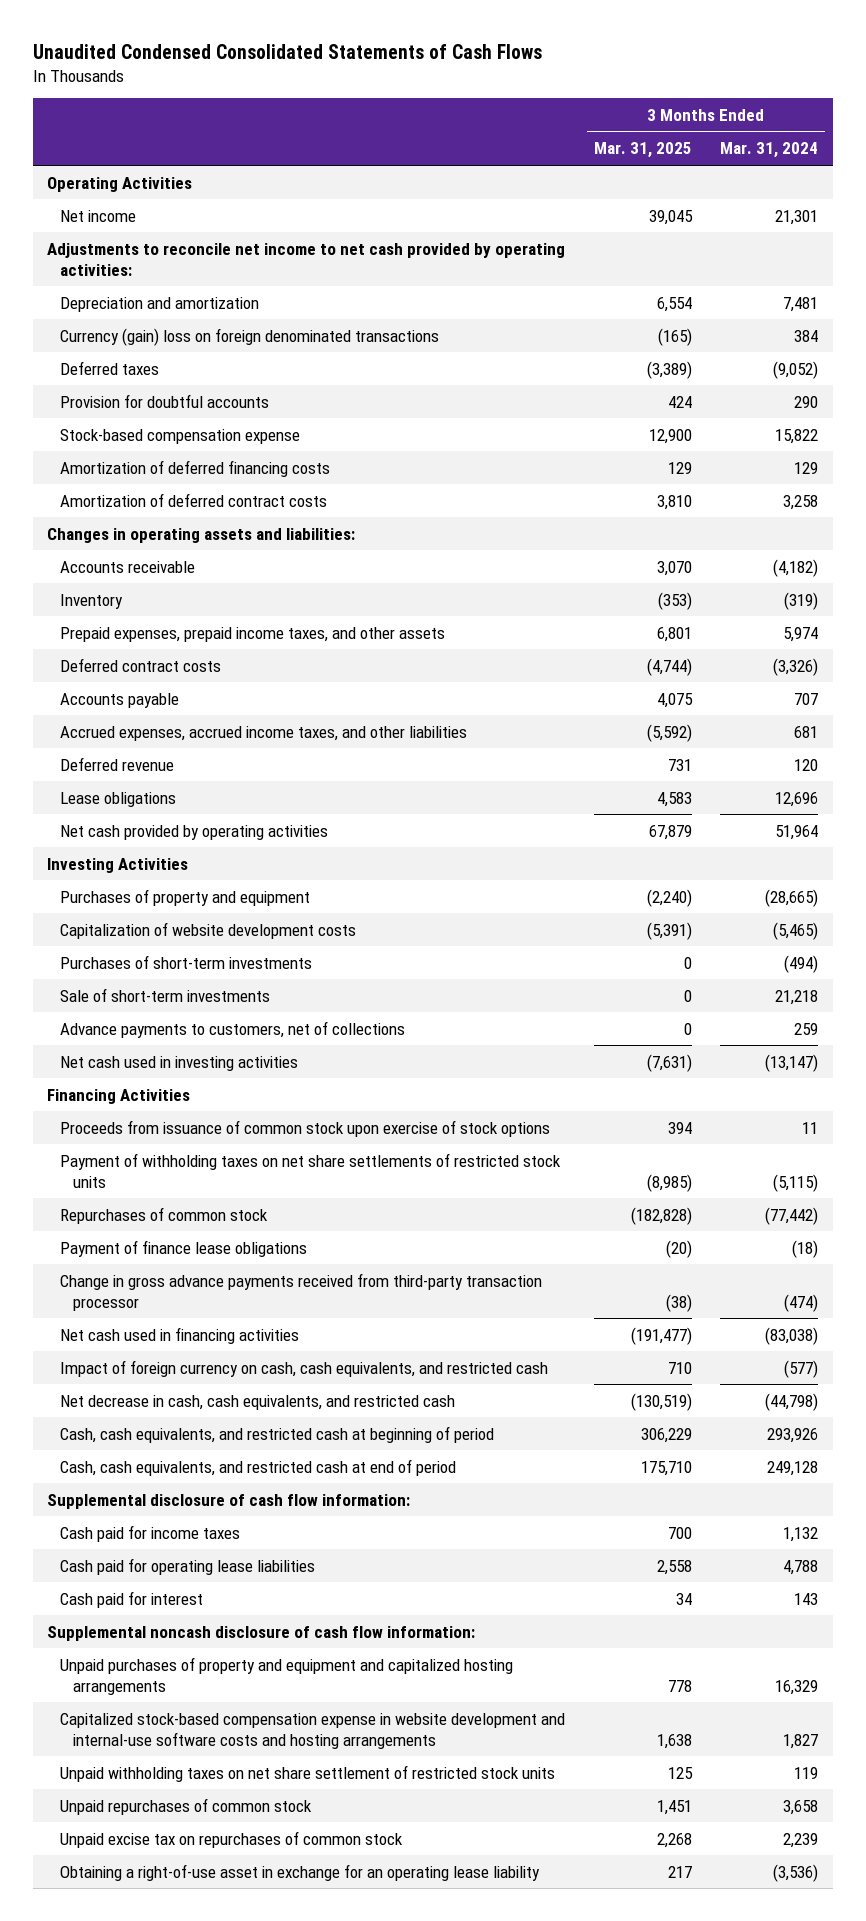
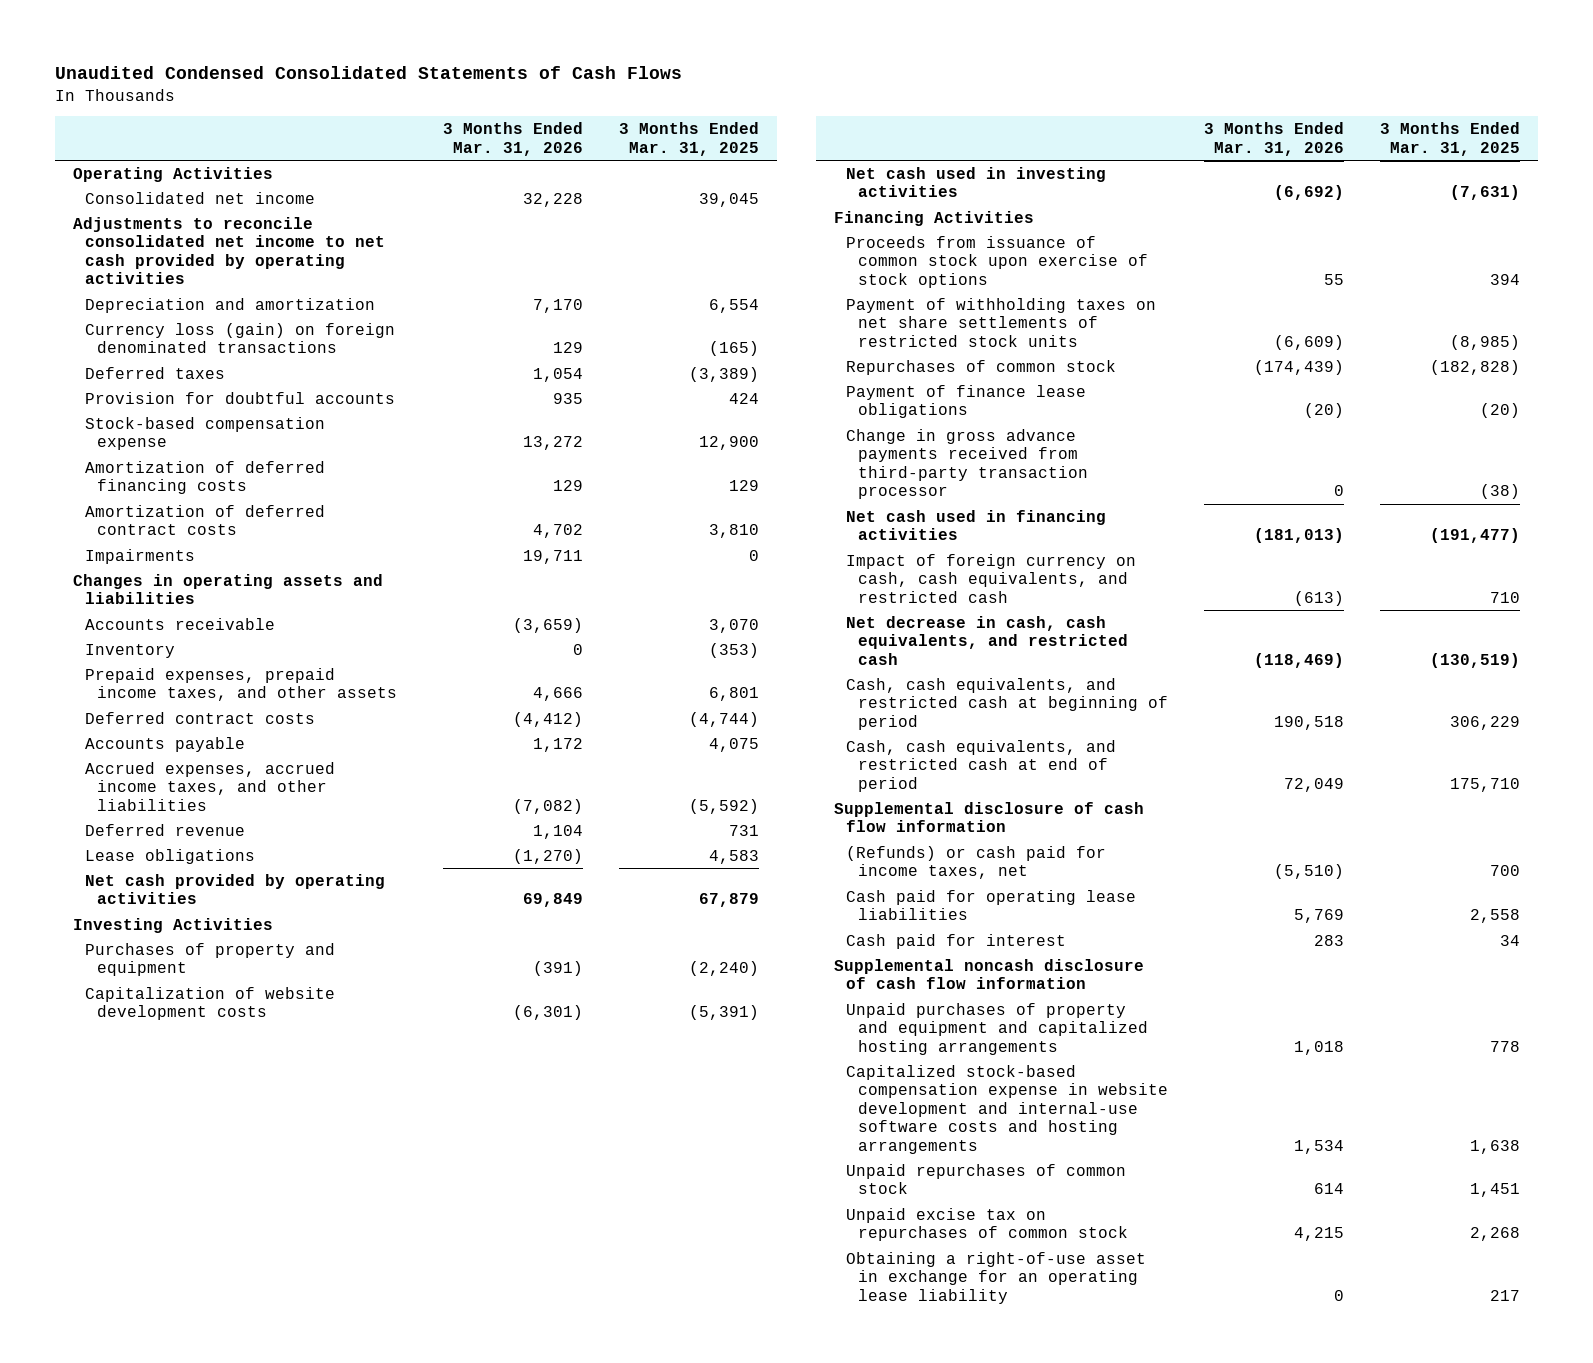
[720,142,819,159] Mar. 31, 2024 -> none
none -> [442,122,583,156] 3 Months Ended Mar. 31, 2026
[59,209,136,222] Net income -> [84,191,315,204] Consolidated net income
[47,242,566,276] Adjustments to reconcile net income to net cash provided by operating activities: -> [72,216,385,285] Adjustments to reconcile consolidated net income to net cash provided by operating activities
[59,327,439,346] Currency (gain) loss on foreign denominated transactions -> [84,322,395,354] Currency loss (gain) on foreign denominated transactions
none -> [84,548,195,564] Impairments
[47,527,356,543] Changes in operating assets and liabilities: -> [72,573,383,605] Changes in operating assets and liabilities
[59,954,312,969] Purchases of short-term investments -> none
[59,987,270,1002] Sale of short-term investments -> none
[59,1020,405,1038] Advance payments to customers, net of collections -> none
[47,1493,411,1509] Supplemental disclosure of cash flow information: -> [834,801,1145,833] Supplemental disclosure of cash flow information
[59,1524,240,1542] Cash paid for income taxes -> [846,845,1107,880] (Refunds) or cash paid for income taxes, net
[47,1625,476,1641] Supplemental noncash disclosure of cash flow information: -> [834,958,1145,990] Supplemental noncash disclosure of cash flow information
[59,1764,555,1782] Unpaid withholding taxes on net share settlement of restricted stock units -> none

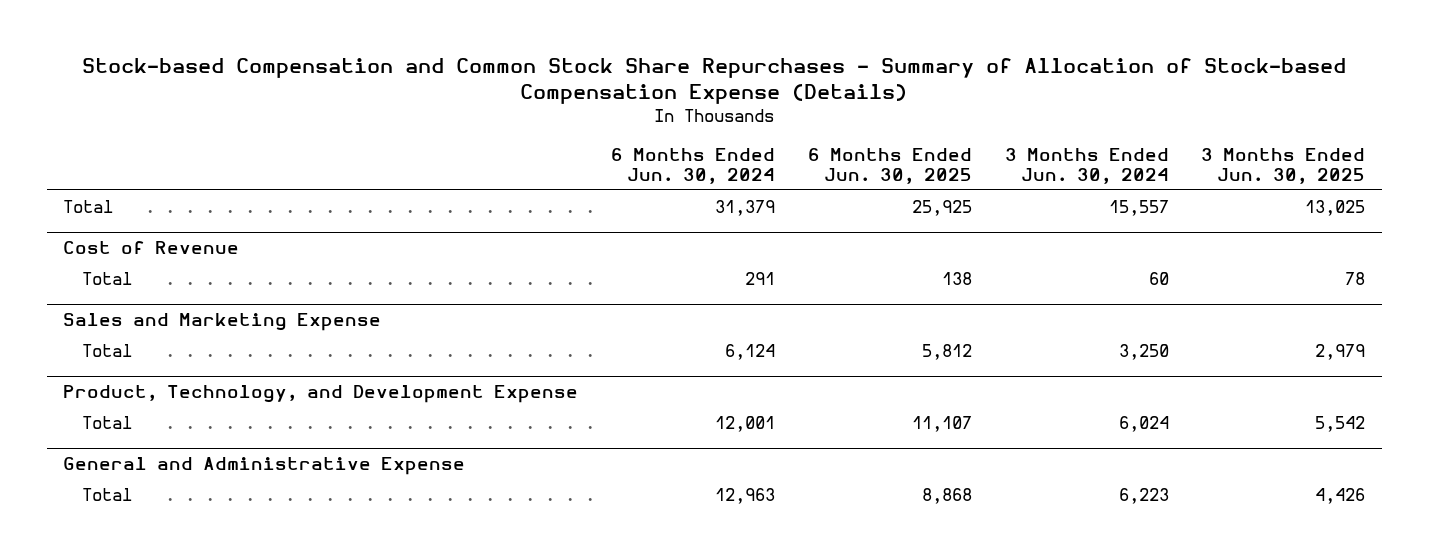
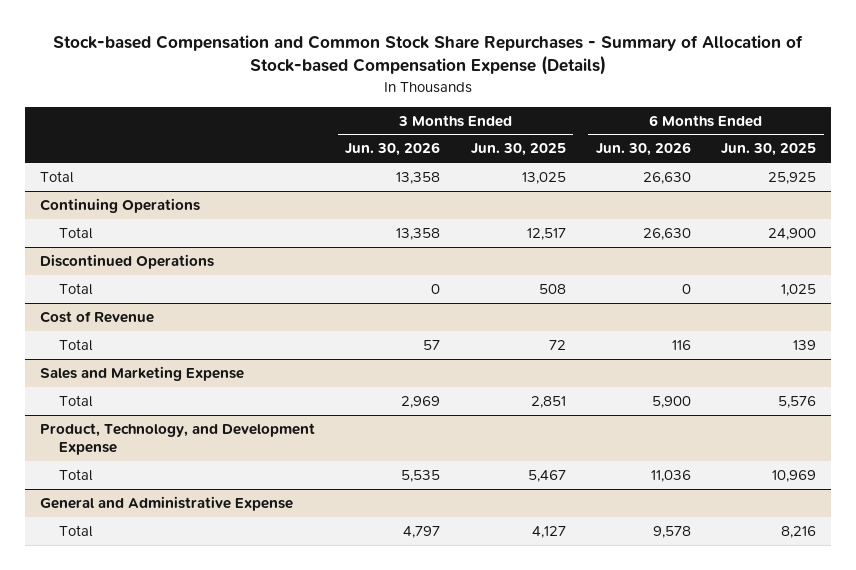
[611,147,776,184] 6 Months Ended Jun. 30, 2024 -> none
[1004,147,1169,184] 3 Months Ended Jun. 30, 2024 -> none
none -> [345,142,441,157] Jun. 30, 2026
none -> [595,142,691,157] Jun. 30, 2026
none -> [40,197,201,213] Continuing Operations
none -> [59,226,94,239] Total
none -> [40,253,215,269] Discontinued Operations
none -> [59,282,94,295] Total
[941,271,972,285] 138 -> [793,339,817,350] 139
[1345,271,1366,285] 78 -> [548,339,566,350] 72
[921,343,972,360] 5,812 -> [778,395,817,408] 5,576
[1315,343,1366,360] 2,979 -> [530,395,566,408] 2,851
[911,415,972,432] 11,107 -> [772,469,817,482] 10,969
[1315,415,1366,432] 5,542 -> [527,469,566,482] 5,467
[921,487,972,504] 8,868 -> [781,525,817,538] 8,216
[1315,487,1366,504] 4,426 -> [531,525,566,538] 4,127

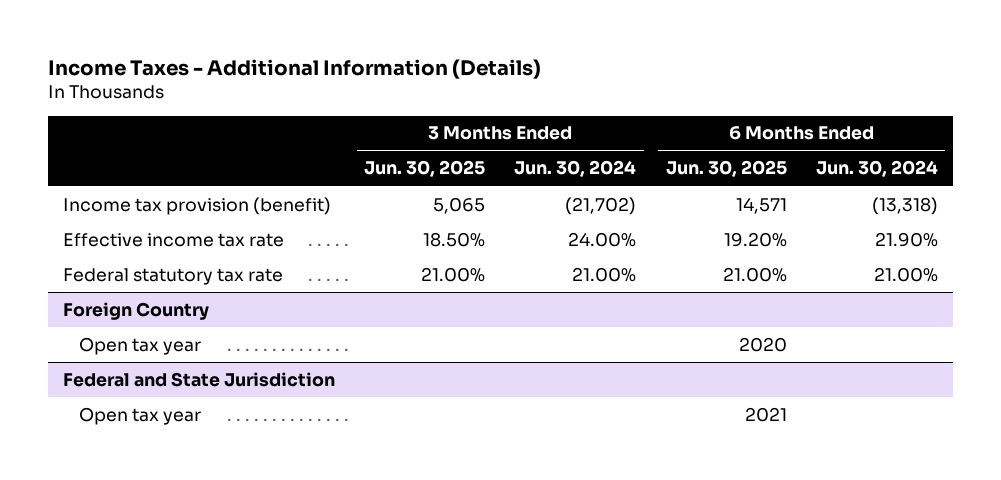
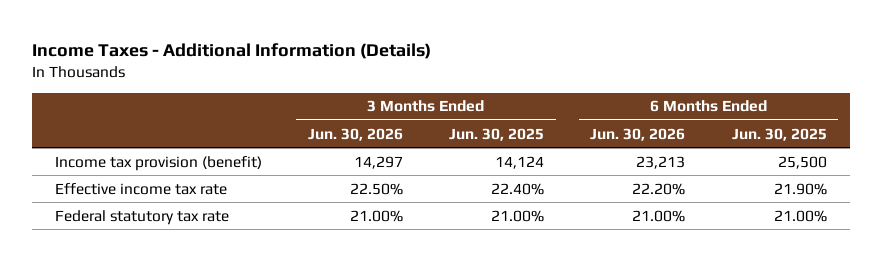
[514,160,637,178] Jun. 30, 2024 -> none
[816,160,939,178] Jun. 30, 2024 -> none
none -> [307,127,403,141] Jun. 30, 2026
none -> [590,127,686,141] Jun. 30, 2026
[433,196,486,214] 5,065 -> [495,155,545,169] 14,124
[735,196,787,214] 14,571 -> [777,155,827,169] 25,500
[423,231,486,247] 18.50% -> [491,182,545,195] 22.40%
[723,231,787,247] 19.20% -> [773,182,827,195] 21.90%
[62,301,209,320] Foreign Country -> none
[78,336,201,355] Open tax year -> none
[62,371,335,387] Federal and State Jurisdiction -> none
[78,406,201,425] Open tax year -> none

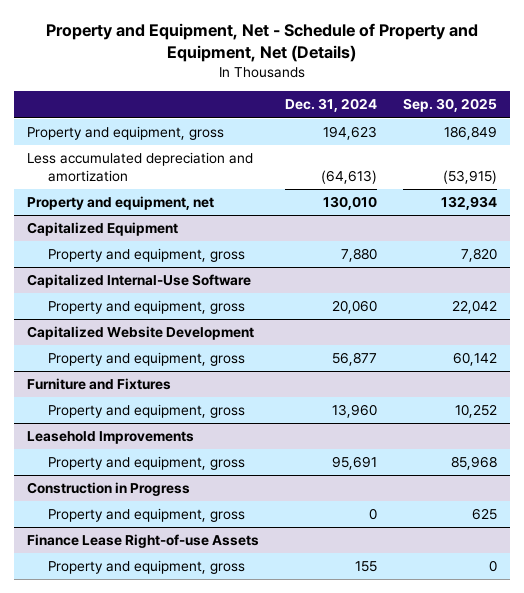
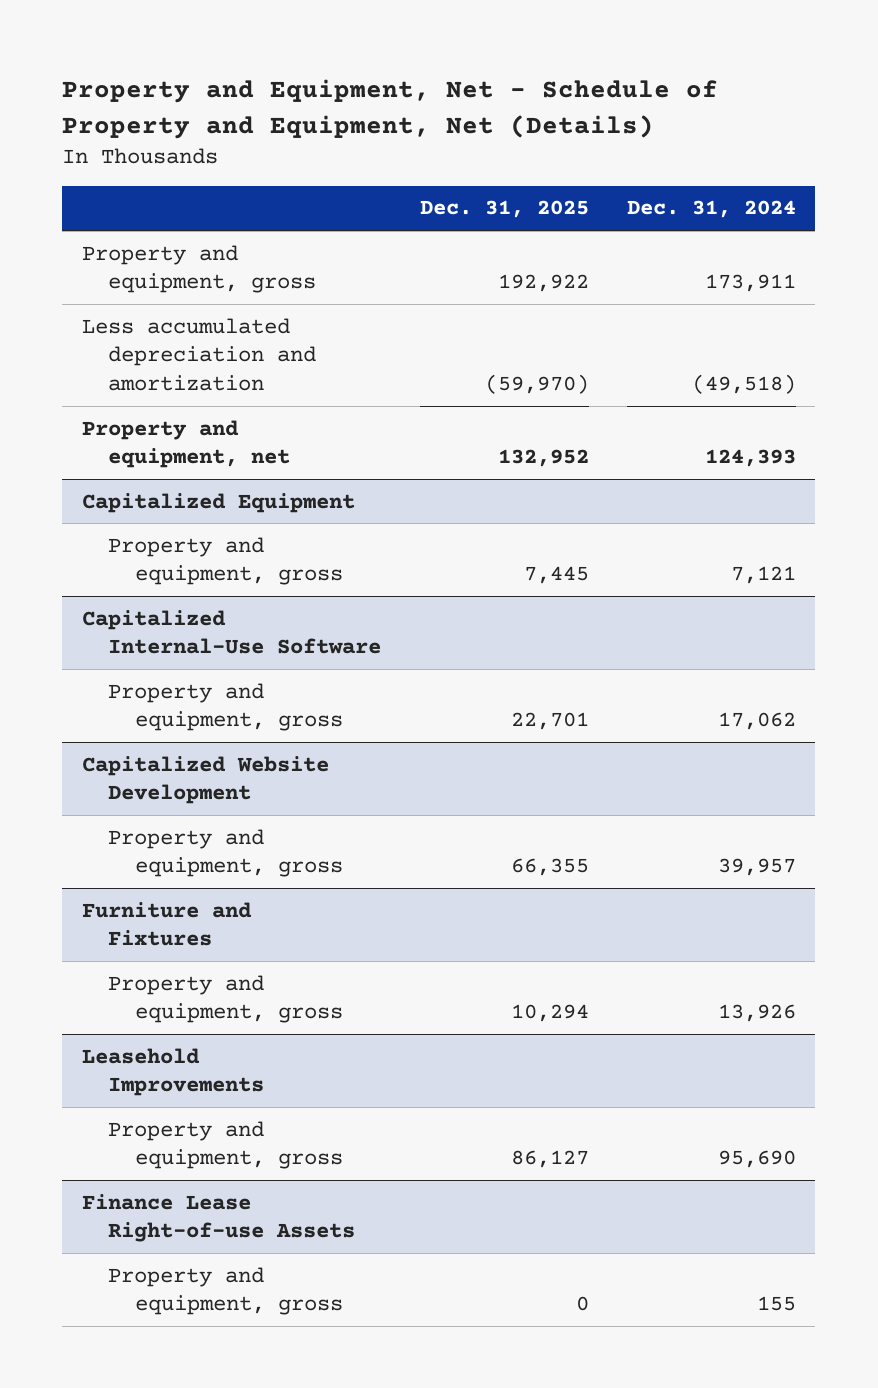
[402,98,497,113] Sep. 30, 2025 -> none
none -> [419,200,589,219] Dec. 31, 2025
[322,126,377,141] 194,623 -> [705,274,797,293] 173,911
[320,169,377,184] (64,613) -> [692,374,797,395] (49,518)
[322,196,377,211] 130,010 -> [705,449,797,468] 124,393
[340,248,377,263] 7,880 -> [731,566,797,585] 7,121
[331,300,377,315] 20,060 -> [718,712,797,731] 17,062
[331,352,377,367] 56,877 -> [718,858,797,877] 39,957
[331,404,377,419] 13,960 -> [718,1004,797,1023] 13,926
[26,482,190,497] Construction in Progress -> none
[47,508,245,523] Property and equipment, gross -> none
[331,456,377,471] 95,691 -> [718,1150,797,1169] 95,690

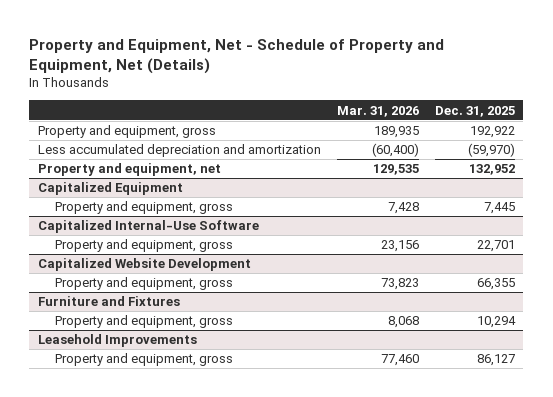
[627,200,797,219] Dec. 31, 2024 -> none
none -> [336,105,419,117] Mar. 31, 2026
[81,1193,356,1243] Finance Lease Right-of-use Assets -> none
[108,1266,343,1316] Property and equipment, gross -> none

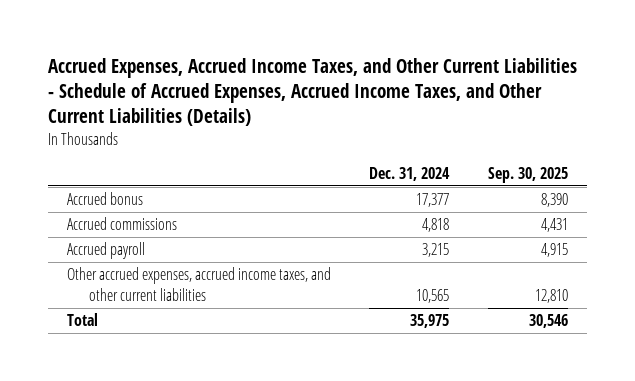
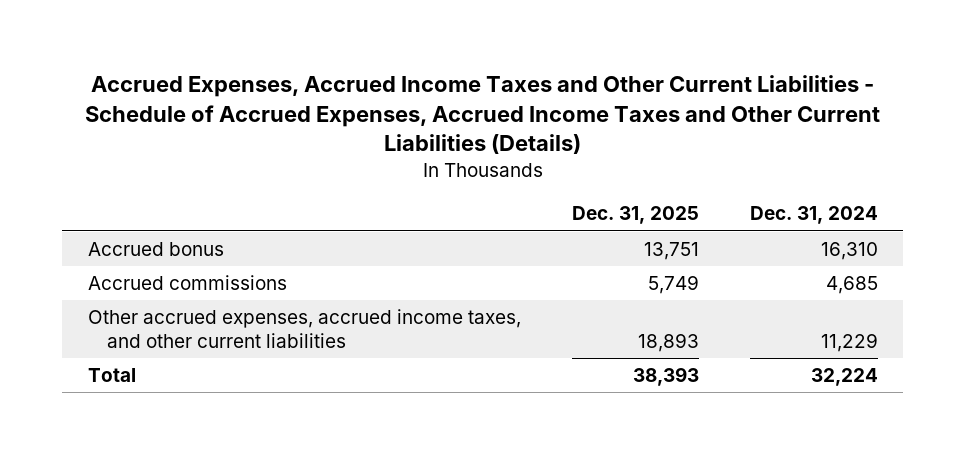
[48,58,578,126] Accrued Expenses, Accrued Income Taxes, and Other Current Liabilities - Schedule of Accrued Expenses, Accrued Income Taxes, and Other Current Liabilities (Details) -> [84,74,880,155] Accrued Expenses, Accrued Income Taxes and Other Current Liabilities - Schedule of Accrued Expenses, Accrued Income Taxes and Other Current Liabilities (Details)
[487,167,568,184] Sep. 30, 2025 -> none
none -> [571,206,699,225] Dec. 31, 2025
[67,242,146,260] Accrued payroll -> none
[416,193,450,208] 17,377 -> [820,242,878,261] 16,310
[422,218,450,233] 4,818 -> [825,276,878,295] 4,685
[416,289,450,304] 10,565 -> [820,333,878,353] 11,229
[410,314,450,329] 35,975 -> [810,368,878,387] 32,224

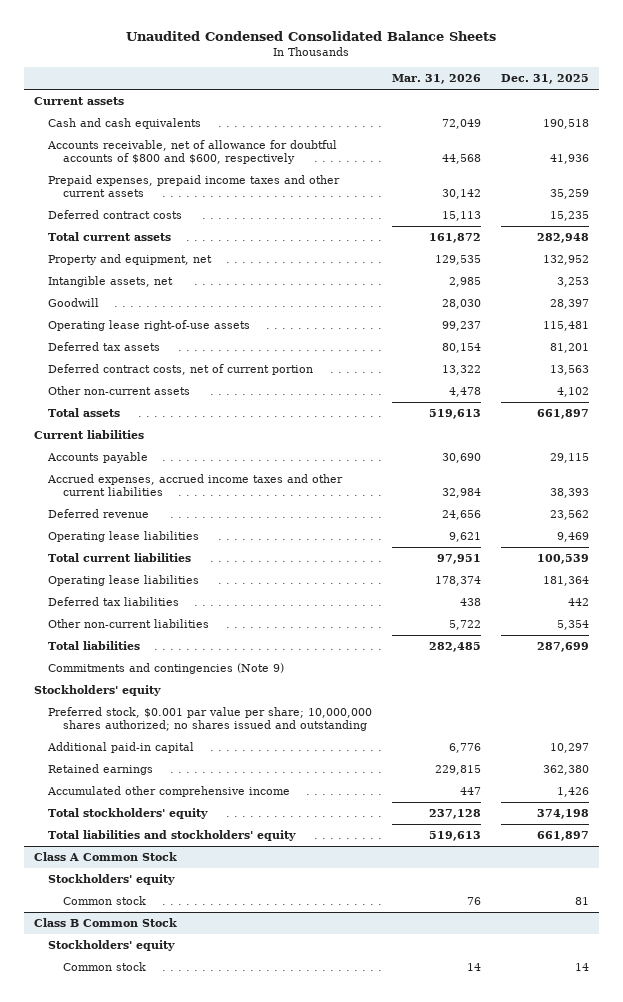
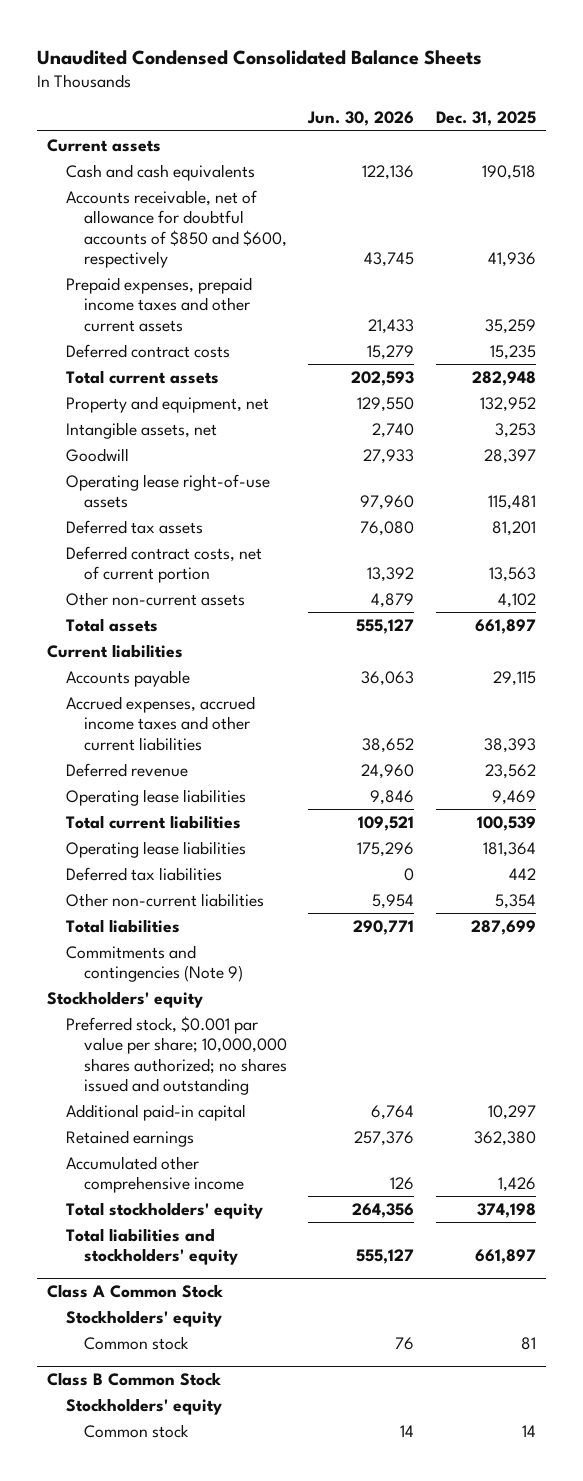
[392,74,482,85] Mar. 31, 2026 -> none
none -> [307,111,415,127] Jun. 30, 2026
[47,140,338,165] Accounts receivable, net of allowance for doubtful accounts of $800 and $600, respectively -> [65,189,287,269] Accounts receivable, net of allowance for doubtful accounts of $850 and $600, respectively

